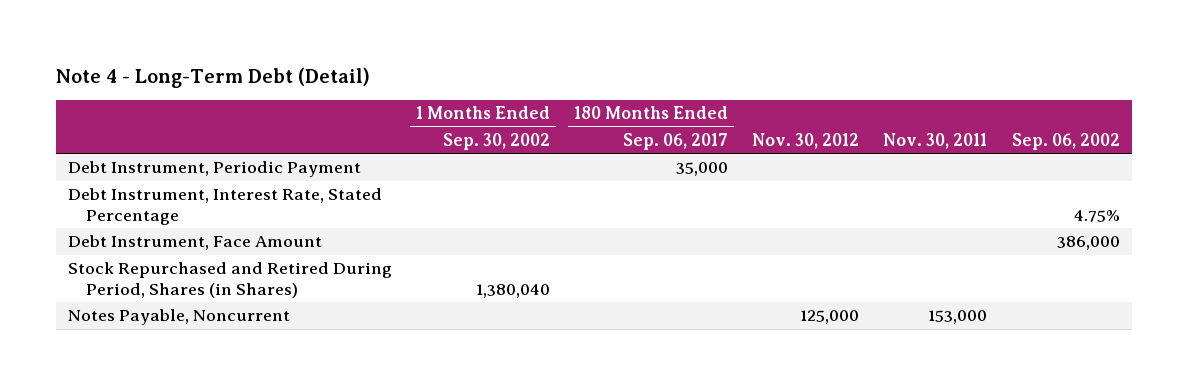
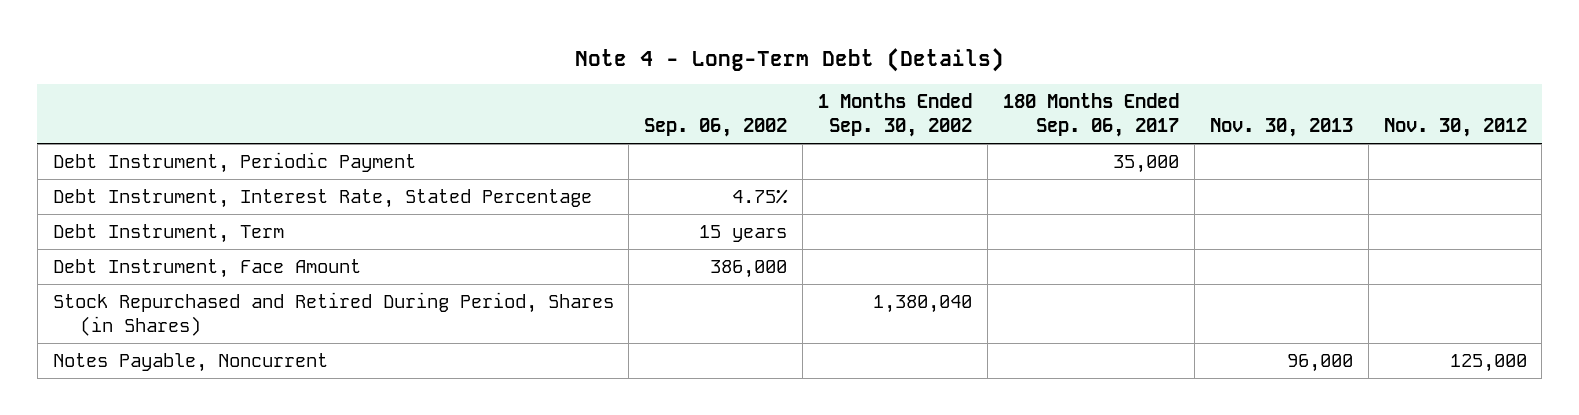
[55,66,370,88] Note 4 - Long-Term Debt (Detail) -> [574,47,1004,72] Note 4 - Long-Term Debt (Details)
[883,133,988,150] Nov. 30, 2011 -> none
none -> [1209,118,1353,138] Nov. 30, 2013
none -> [52,224,284,244] Debt Instrument, Term

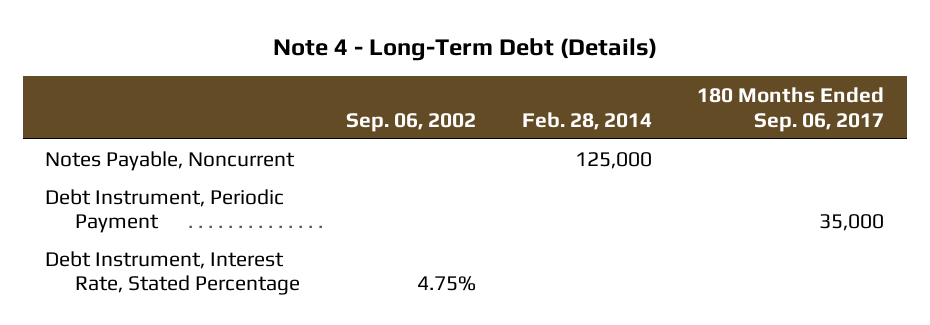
[818,93,973,138] 1 Months Ended Sep. 30, 2002 -> none
[1209,118,1353,138] Nov. 30, 2013 -> none
[1383,118,1527,138] Nov. 30, 2012 -> none
none -> [521,111,652,130] Feb. 28, 2014
[52,353,328,373] Notes Payable, Noncurrent -> [45,150,296,171] Notes Payable, Noncurrent
[52,224,284,244] Debt Instrument, Term -> none
[52,259,361,279] Debt Instrument, Face Amount -> none
[52,292,614,336] Stock Repurchased and Retired During Period, Shares (in Shares) -> none

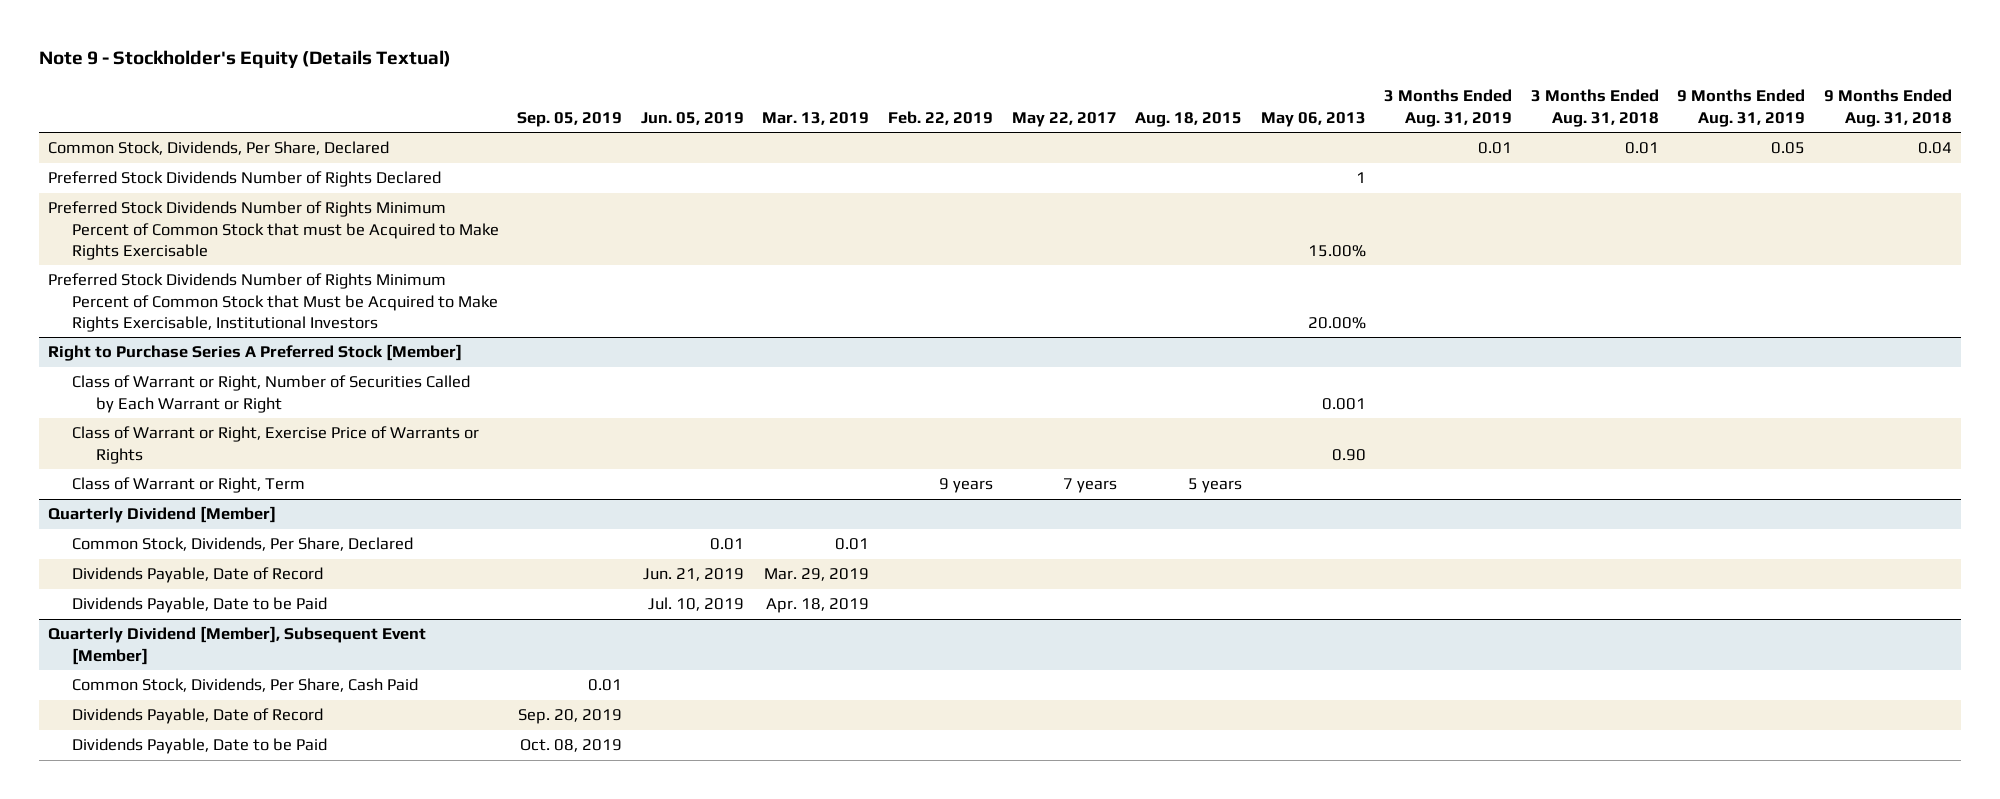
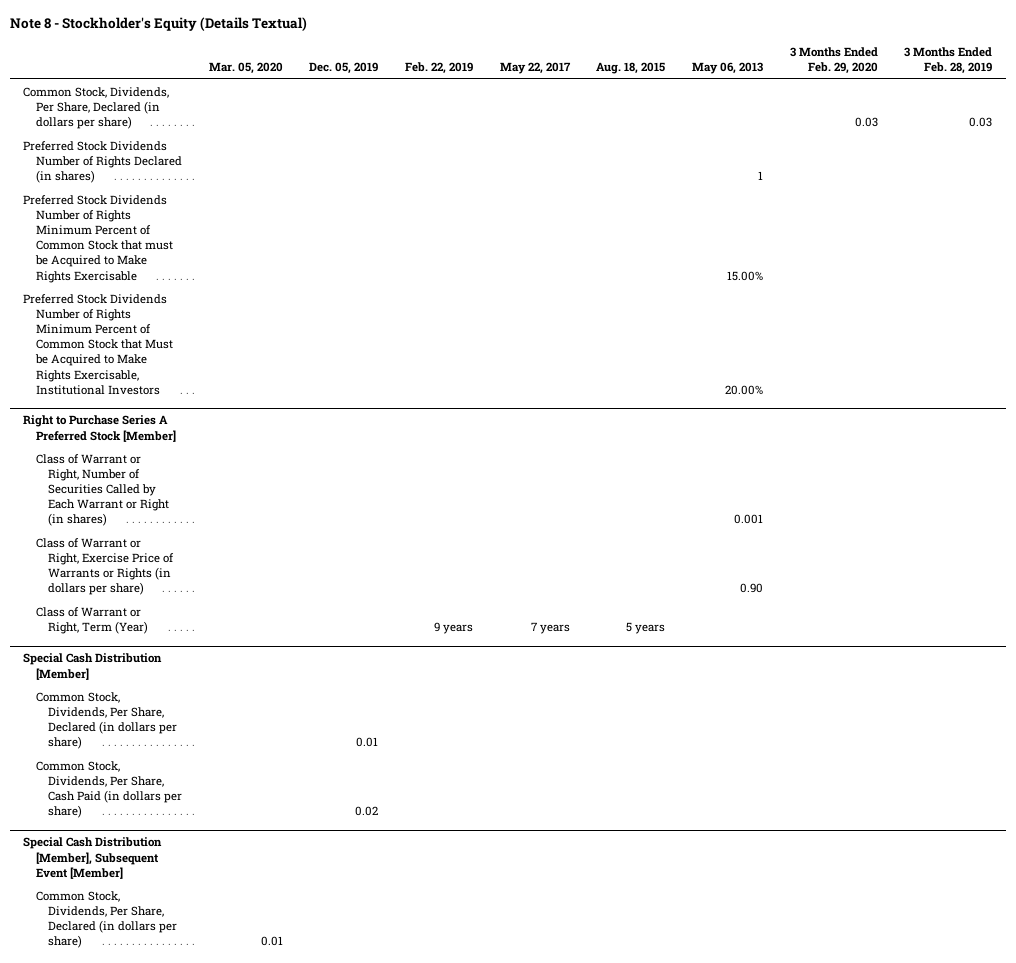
[38,50,451,69] Note 9 - Stockholder's Equity (Details Textual) -> [10,17,308,32] Note 8 - Stockholder's Equity (Details Textual)
[517,111,623,127] Sep. 05, 2019 -> none
[640,111,744,125] Jun. 05, 2019 -> none
[762,111,870,125] Mar. 13, 2019 -> none
[1384,89,1513,127] 3 Months Ended Aug. 31, 2019 -> none
[1530,89,1659,127] 3 Months Ended Aug. 31, 2018 -> none
[1677,89,1806,127] 9 Months Ended Aug. 31, 2019 -> none
[1824,89,1953,127] 9 Months Ended Aug. 31, 2018 -> none
none -> [208,62,283,75] Mar. 05, 2020
none -> [309,62,379,75] Dec. 05, 2019
none -> [789,46,878,75] 3 Months Ended Feb. 29, 2020
none -> [904,46,993,75] 3 Months Ended Feb. 28, 2019
[47,141,389,156] Common Stock, Dividends, Per Share, Declared -> [23,86,170,130] Common Stock, Dividends, Per Share, Declared (in dollars per share)
[47,171,441,188] Preferred Stock Dividends Number of Rights Declared -> [23,140,182,184] Preferred Stock Dividends Number of Rights Declared (in shares)
[47,506,276,524] Quarterly Dividend [Member] -> none
[71,537,413,552] Common Stock, Dividends, Per Share, Declared -> none
[71,567,323,584] Dividends Payable, Date of Record -> none
[71,597,327,614] Dividends Payable, Date to be Paid -> none
[47,626,426,665] Quarterly Dividend [Member], Subsequent Event [Member] -> none
[71,678,418,693] Common Stock, Dividends, Per Share, Cash Paid -> none
[71,708,323,725] Dividends Payable, Date of Record -> none
[71,738,327,755] Dividends Payable, Date to be Paid -> none
[71,375,470,413] Class of Warrant or Right, Number of Securities Called by Each Warrant or Right -> [35,453,169,527] Class of Warrant or Right, Number of Securities Called by Each Warrant or Right (in shares)
[71,426,479,464] Class of Warrant or Right, Exercise Price of Warrants or Rights -> [35,537,174,596] Class of Warrant or Right, Exercise Price of Warrants or Rights (in dollars per share)
[71,477,305,494] Class of Warrant or Right, Term -> [35,606,148,635] Class of Warrant or Right, Term (Year)
none -> [23,653,163,680] Special Cash Distribution [Member]
none -> [35,691,177,750] Common Stock, Dividends, Per Share, Declared (in dollars per share)
none -> [35,760,182,819] Common Stock, Dividends, Per Share, Cash Paid (in dollars per share)
none -> [23,837,163,879] Special Cash Distribution [Member], Subsequent Event [Member]
none -> [35,890,177,949] Common Stock, Dividends, Per Share, Declared (in dollars per share)

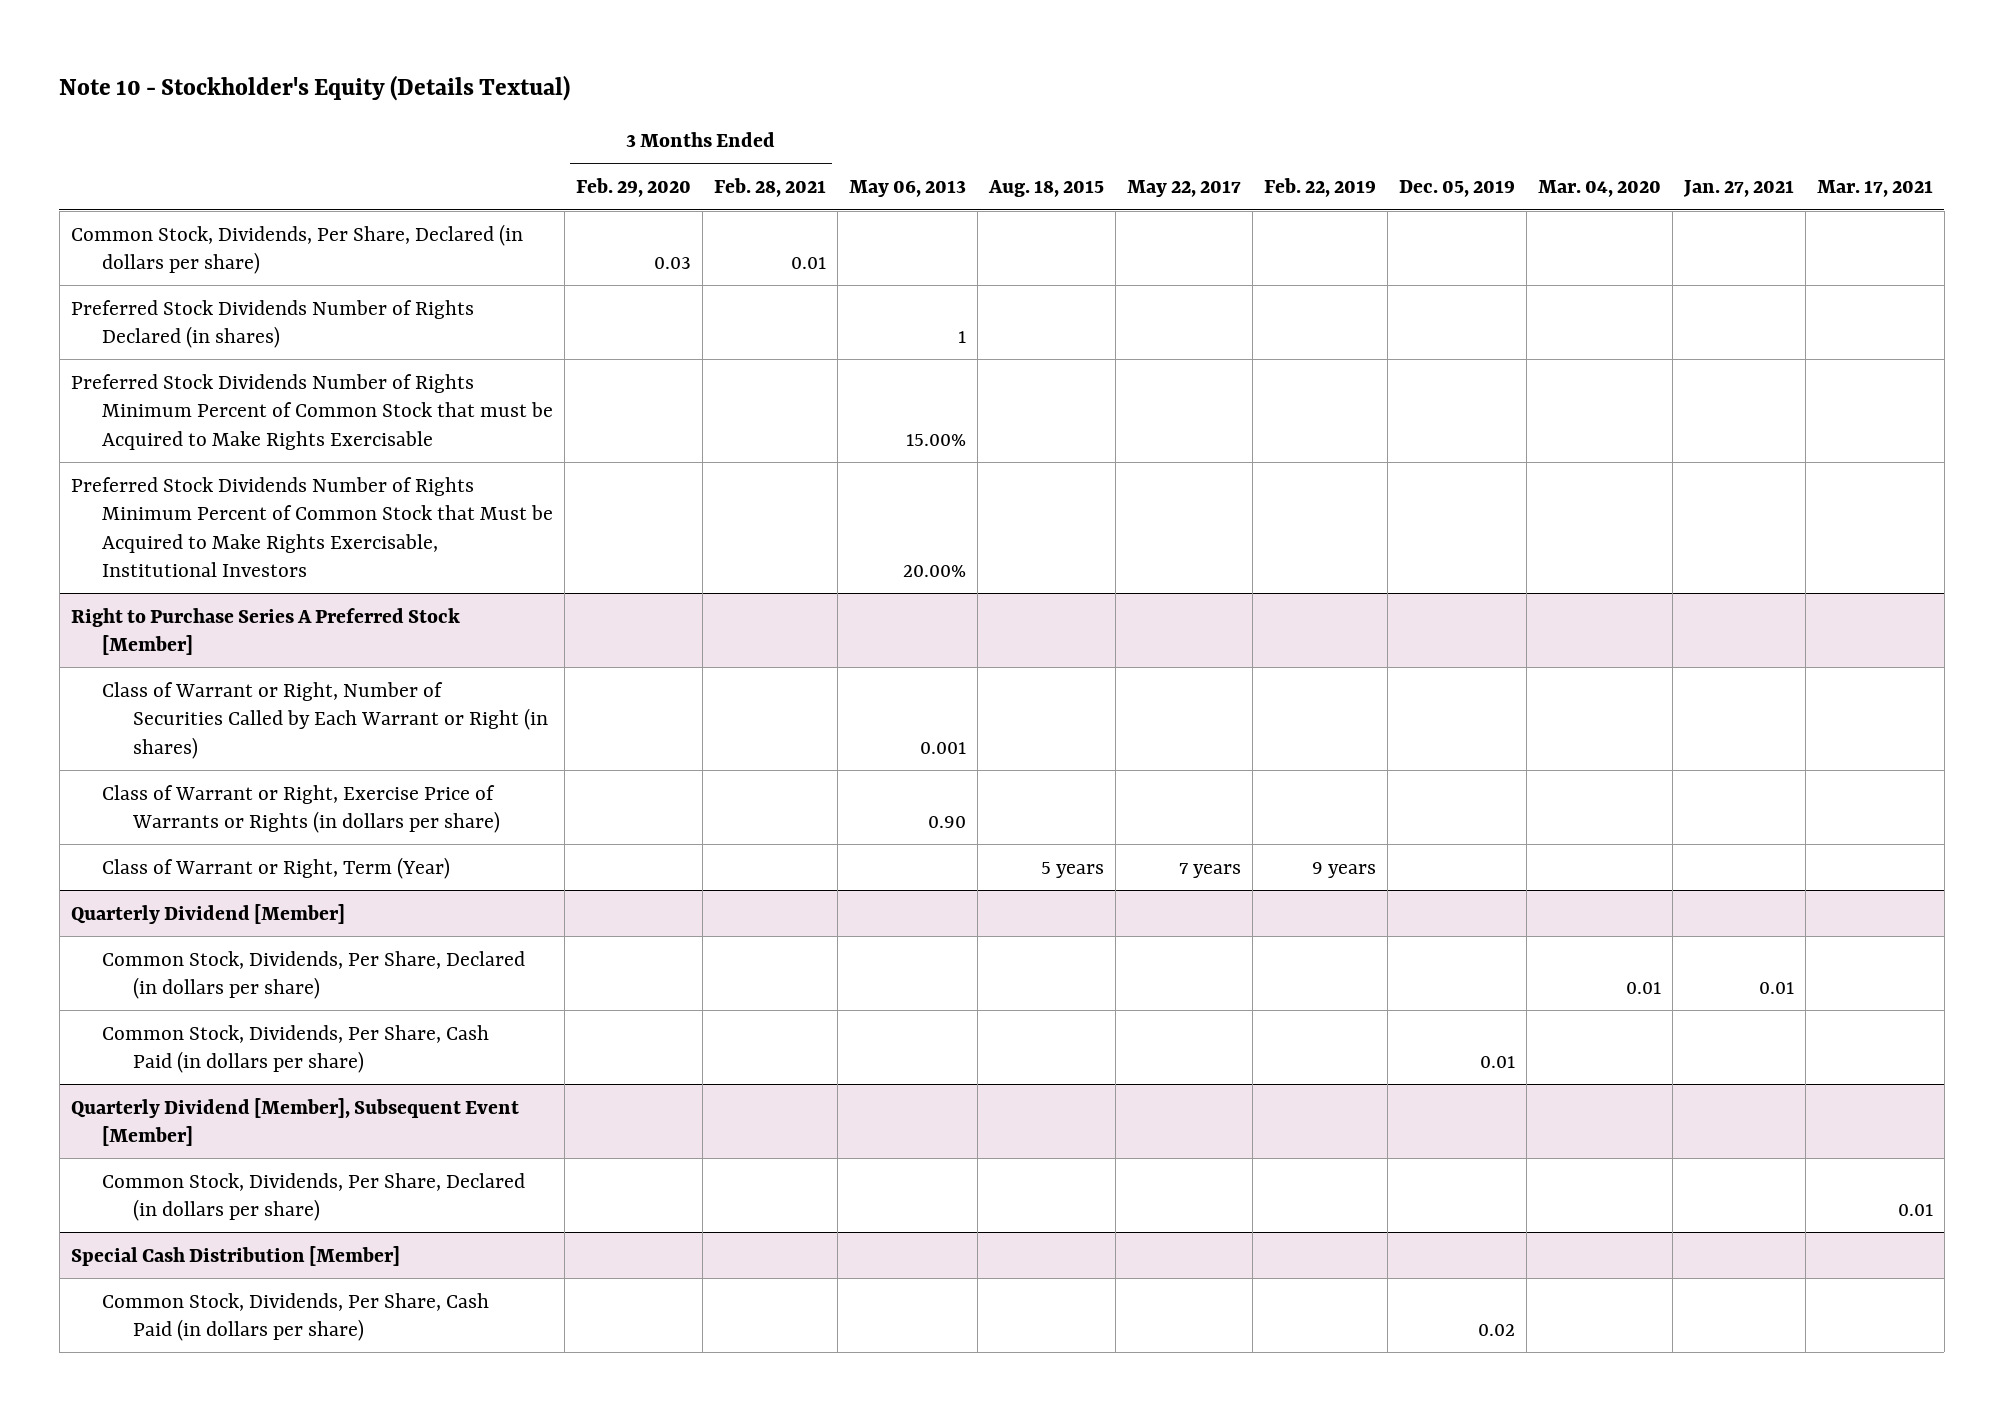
[10,17,308,32] Note 8 - Stockholder's Equity (Details Textual) -> [59,74,571,101] Note 10 - Stockholder's Equity (Details Textual)
[208,62,283,75] Mar. 05, 2020 -> none
[904,46,993,75] 3 Months Ended Feb. 28, 2019 -> none
none -> [713,178,826,198] Feb. 28, 2021
none -> [1537,180,1661,198] Mar. 04, 2020
none -> [1682,180,1794,198] Jan. 27, 2021
none -> [1816,180,1933,198] Mar. 17, 2021
none -> [70,903,345,924] Quarterly Dividend [Member]
none -> [101,950,525,1000] Common Stock, Dividends, Per Share, Declared (in dollars per share)
none -> [101,1024,489,1074] Common Stock, Dividends, Per Share, Cash Paid (in dollars per share)
none -> [70,1097,519,1147] Quarterly Dividend [Member], Subsequent Event [Member]
none -> [101,1172,525,1222] Common Stock, Dividends, Per Share, Declared (in dollars per share)
[35,691,177,750] Common Stock, Dividends, Per Share, Declared (in dollars per share) -> none
[23,837,163,879] Special Cash Distribution [Member], Subsequent Event [Member] -> none
[35,890,177,949] Common Stock, Dividends, Per Share, Declared (in dollars per share) -> none

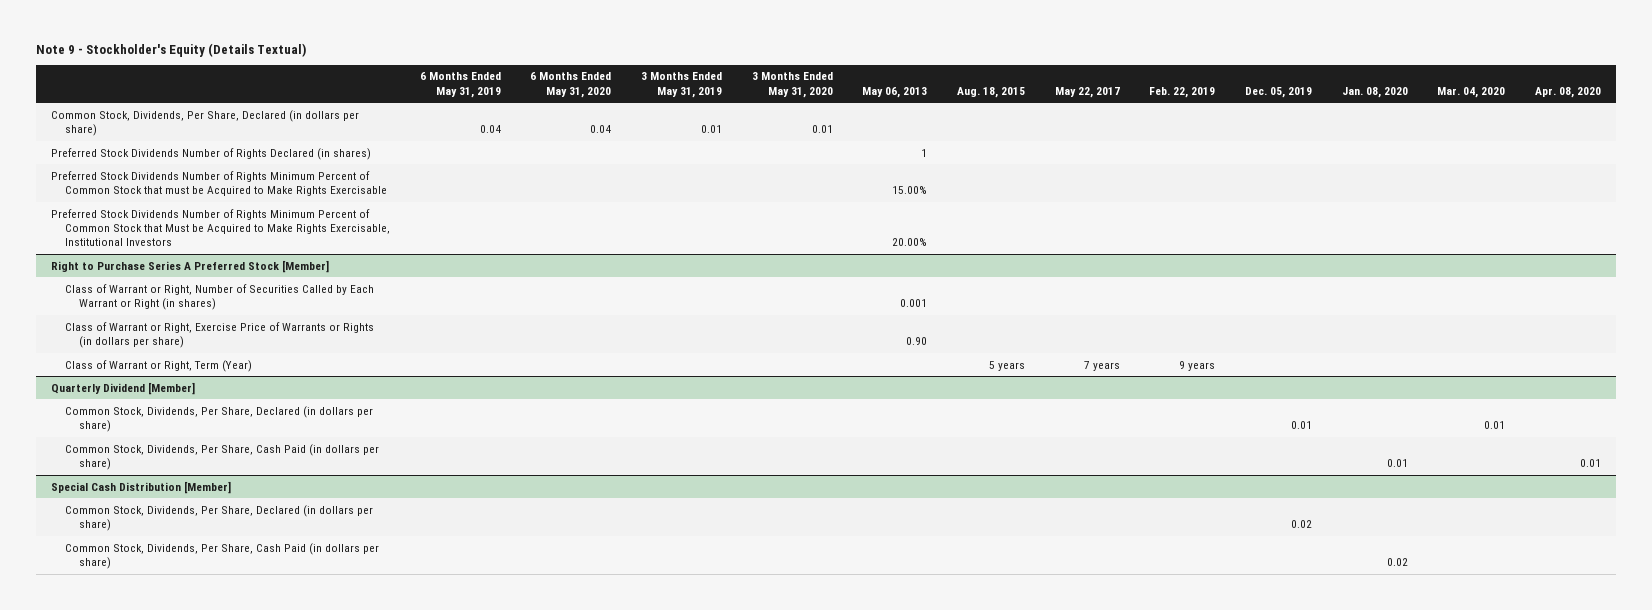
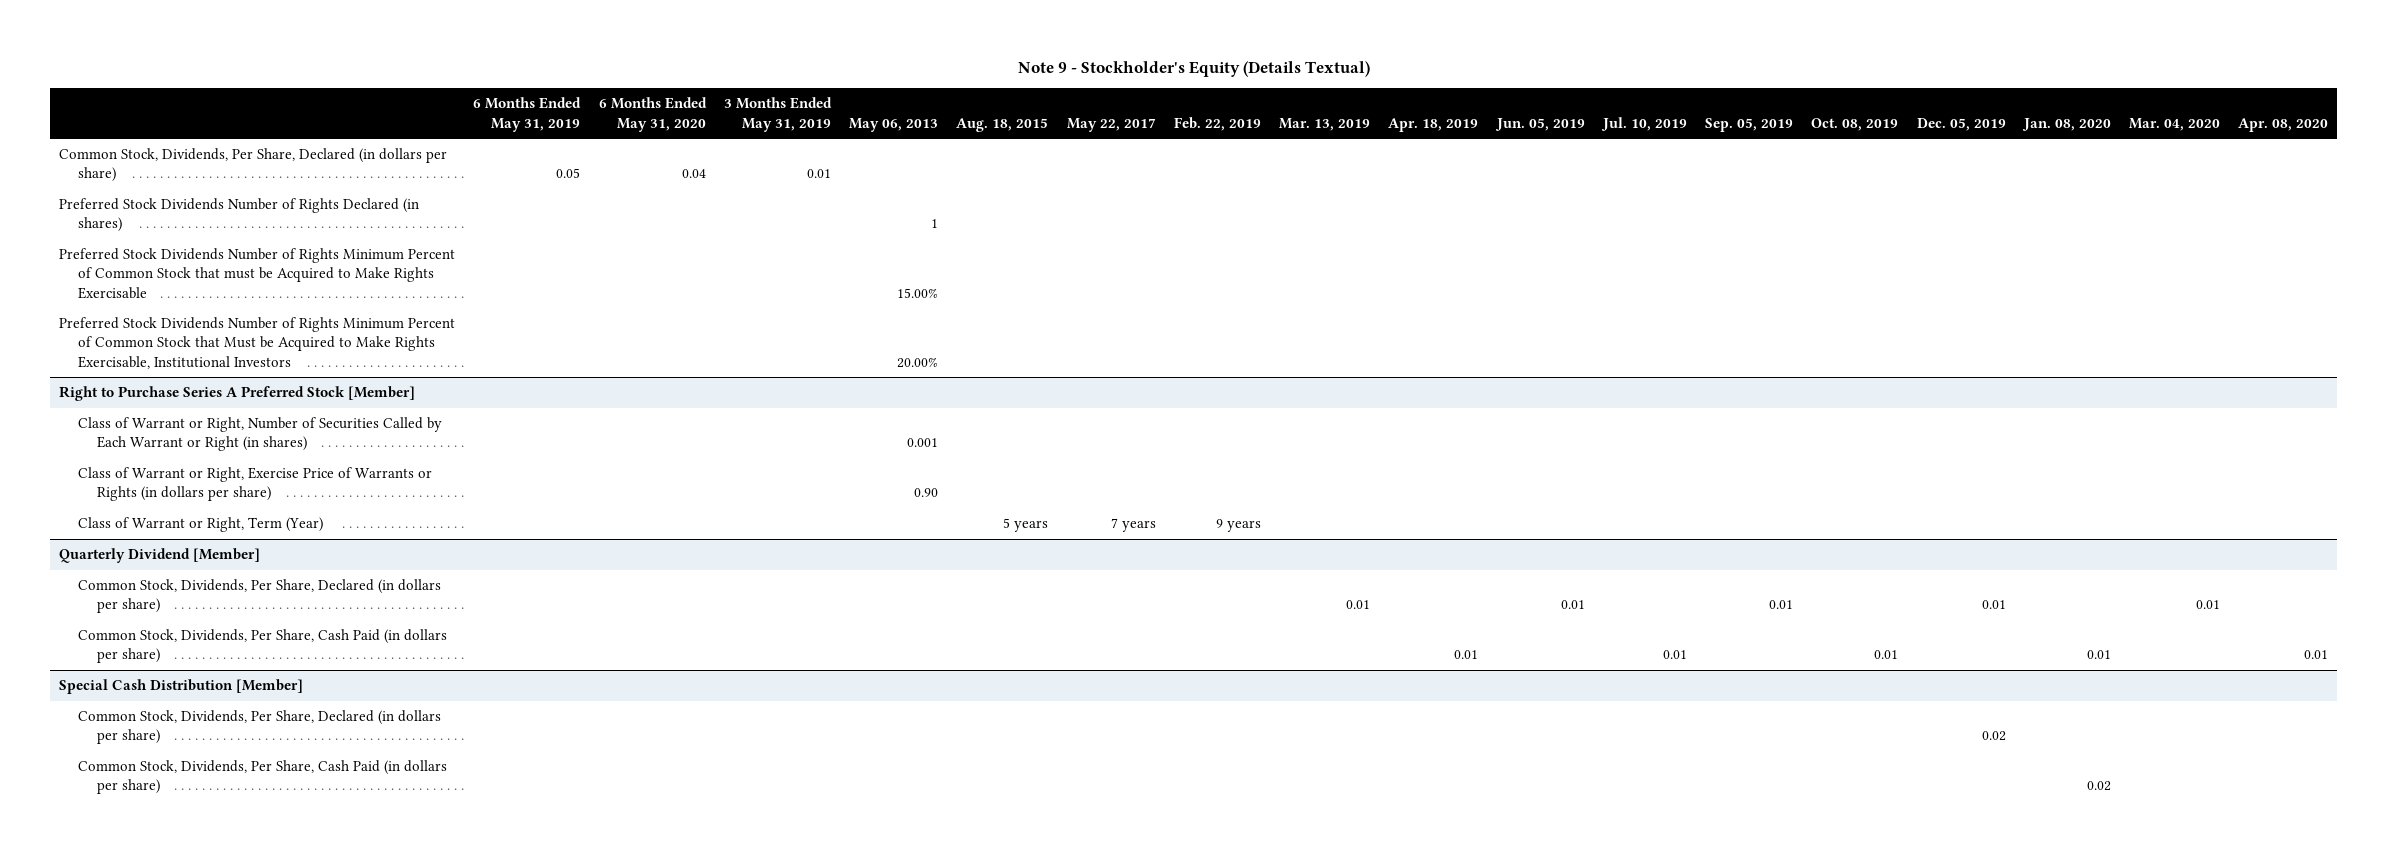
[751,72,833,98] 3 Months Ended May 31, 2020 -> none
none -> [1279,117,1371,131] Mar. 13, 2019
none -> [1388,117,1479,132] Apr. 18, 2019
none -> [1494,117,1585,131] Jun. 05, 2019
none -> [1600,116,1687,131] Jul. 10, 2019
none -> [1705,117,1794,132] Sep. 05, 2019
none -> [1811,117,1899,131] Oct. 08, 2019
[479,125,501,134] 0.04 -> [556,168,581,179] 0.05

